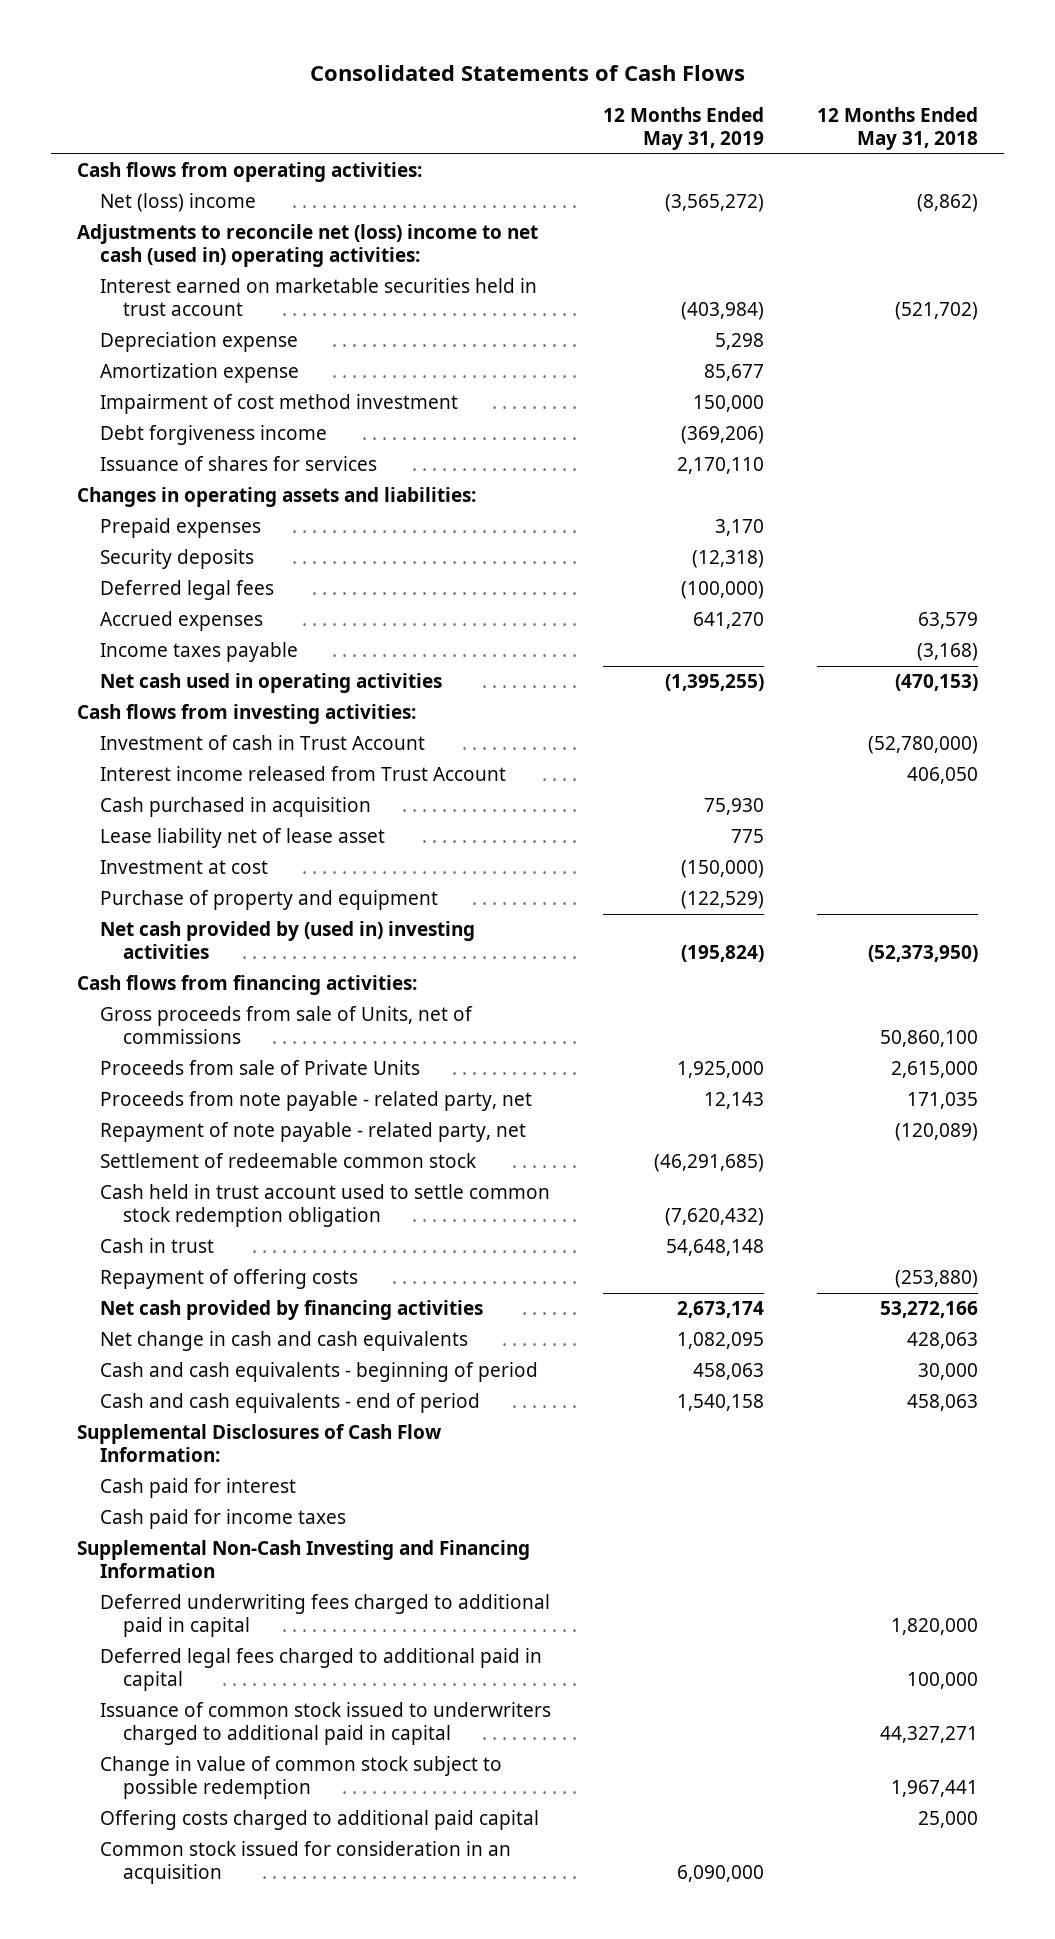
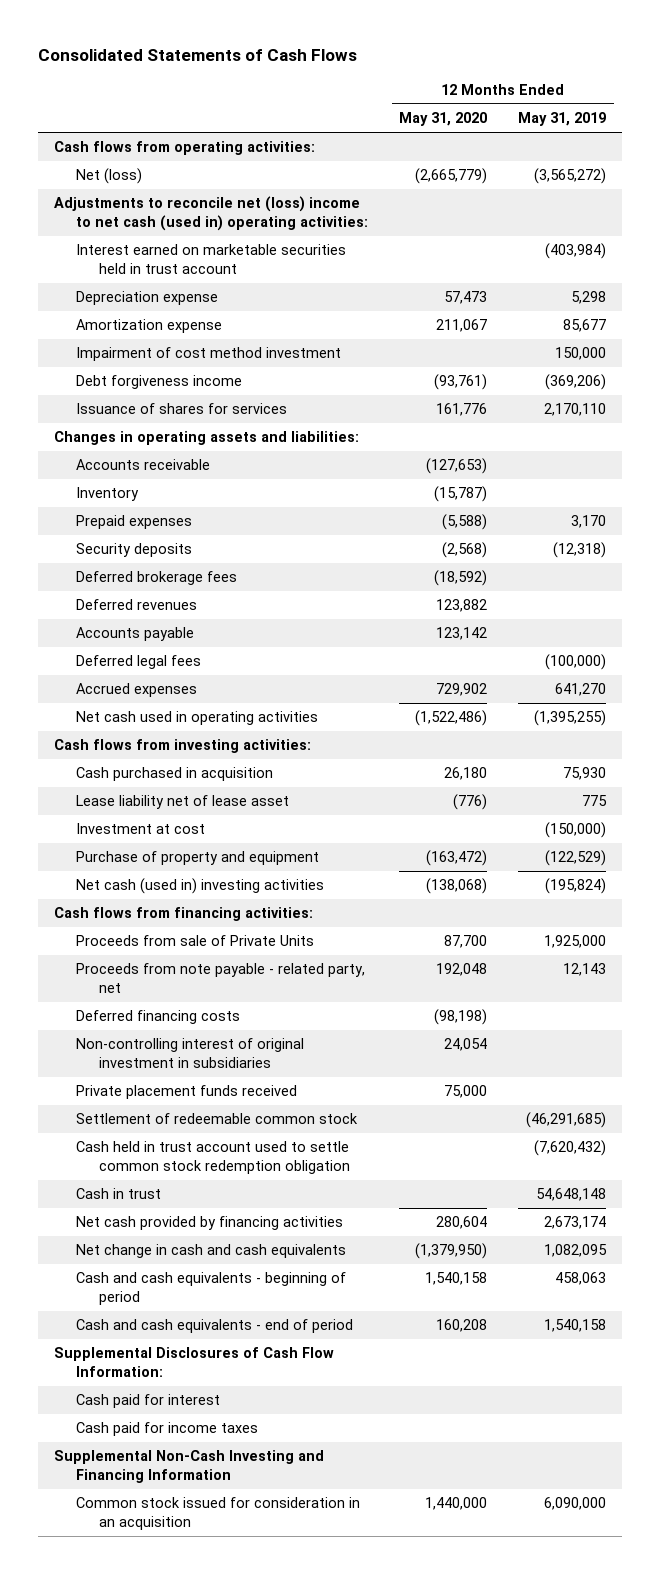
[816,107,978,151] 12 Months Ended May 31, 2018 -> none
none -> [399,112,488,127] May 31, 2020
[100,193,257,213] Net (loss) income -> [76,168,143,185] Net (loss)
none -> [76,459,211,471] Accounts receivable
none -> [76,487,140,502] Inventory
none -> [76,571,238,586] Deferred brokerage fees
none -> [76,599,198,611] Deferred revenues
none -> [76,627,195,642] Accounts payable
[100,642,299,663] Income taxes payable -> none
[100,735,426,751] Investment of cash in Trust Account -> none
[100,766,507,782] Interest income released from Trust Account -> none
[100,921,476,960] Net cash provided by (used in) investing activities -> [76,878,325,895] Net cash (used in) investing activities
[100,1006,474,1045] Gross proceeds from sale of Units, net of commissions -> none
[100,1122,527,1143] Repayment of note payable - related party, net -> none
none -> [76,1010,241,1025] Deferred financing costs
none -> [76,1038,305,1068] Non-controlling interest of original investment in subsidiaries
none -> [76,1085,298,1100] Private placement funds received
[100,1269,359,1290] Repayment of offering costs -> none
[100,1594,551,1638] Deferred underwriting fees charged to additional paid in capital -> none
[100,1648,543,1692] Deferred legal fees charged to additional paid in capital -> none
[100,1702,552,1746] Issuance of common stock issued to underwriters charged to additional paid in capital -> none
[100,1756,503,1800] Change in value of common stock subject to possible redemption -> none
[100,1810,540,1831] Offering costs charged to additional paid capital -> none

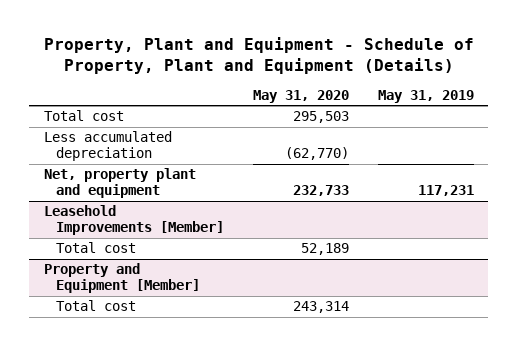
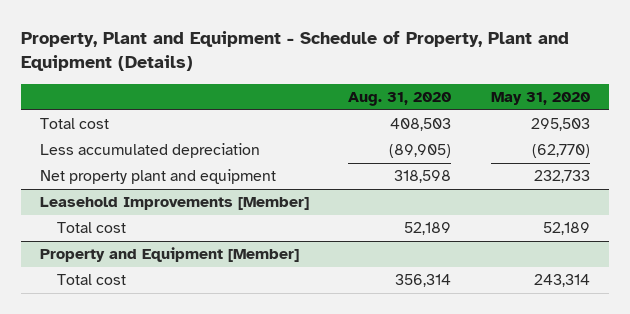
[377,89,474,103] May 31, 2019 -> none
none -> [348,92,452,107] Aug. 31, 2020
[43,168,196,198] Net, property plant and equipment -> [40,169,277,185] Net property plant and equipment

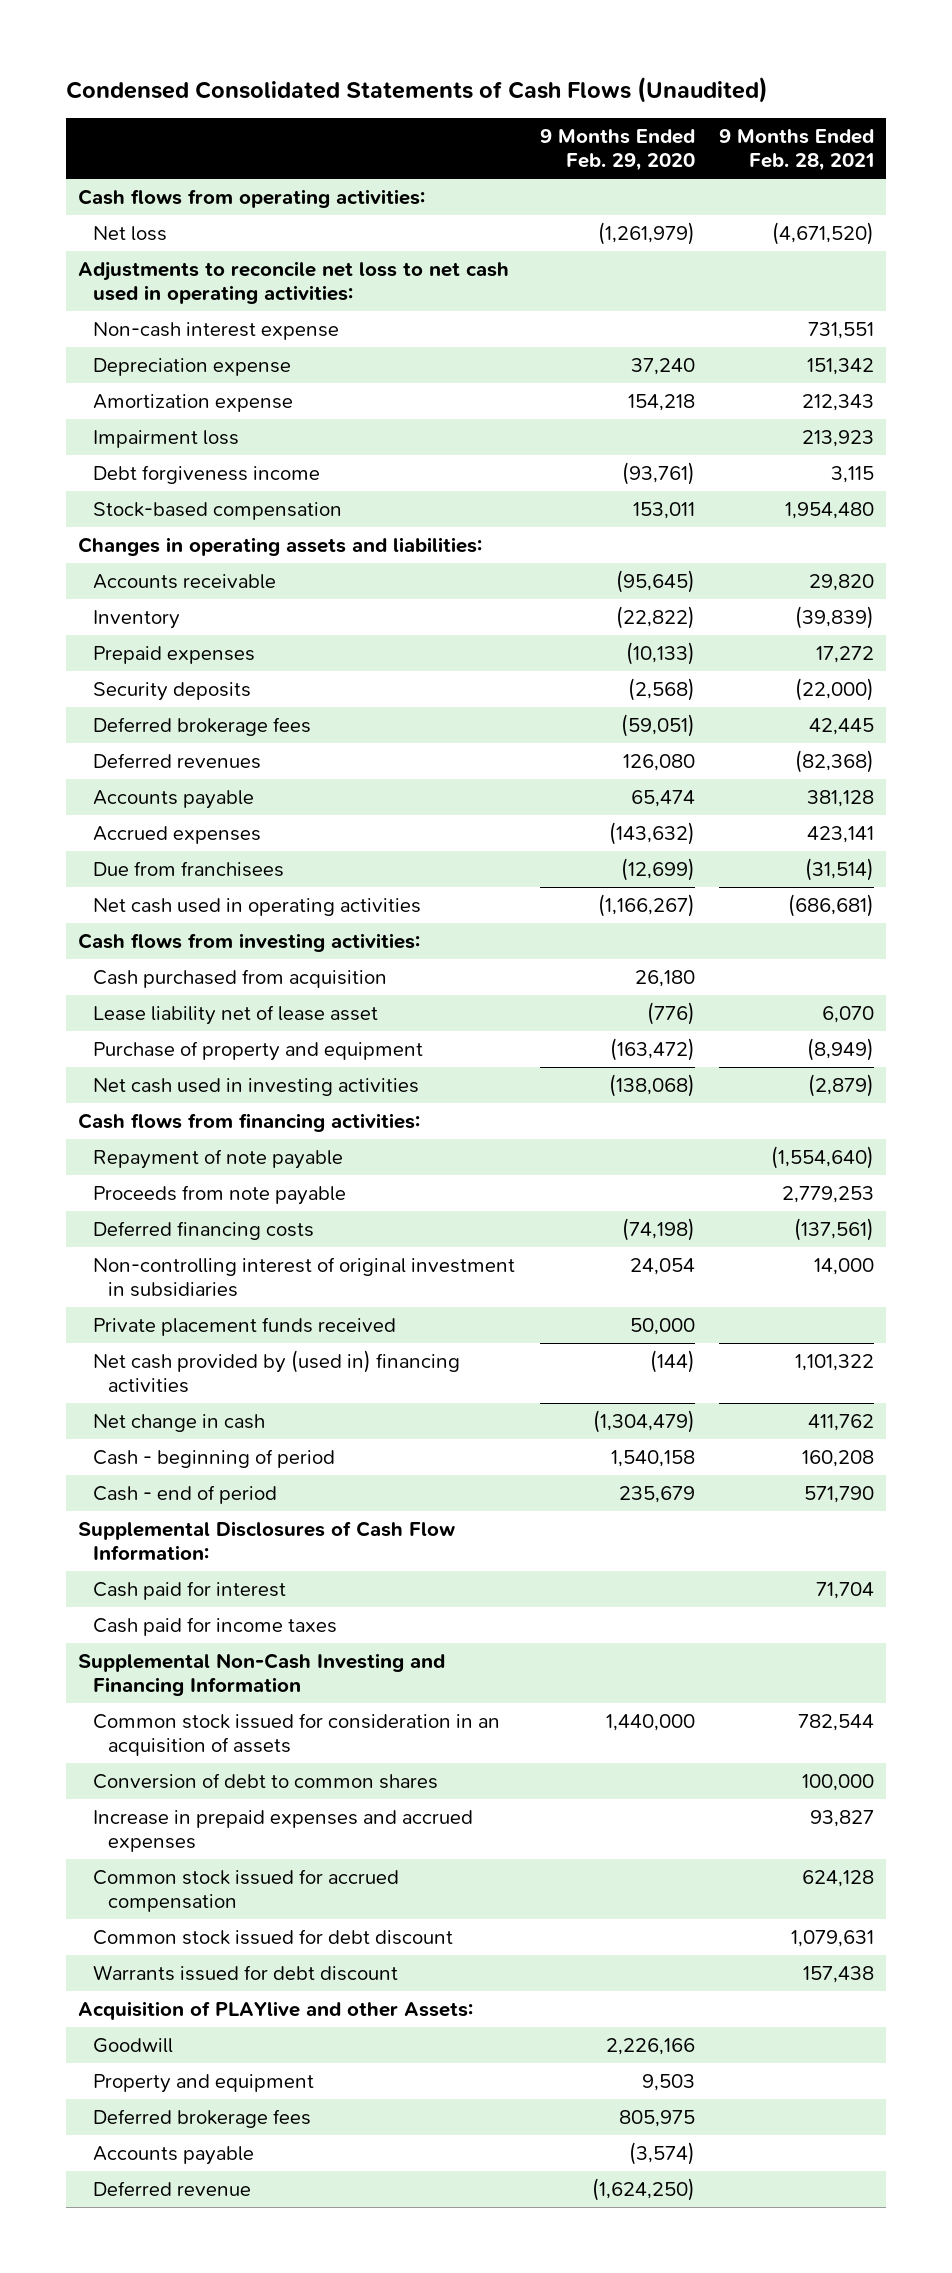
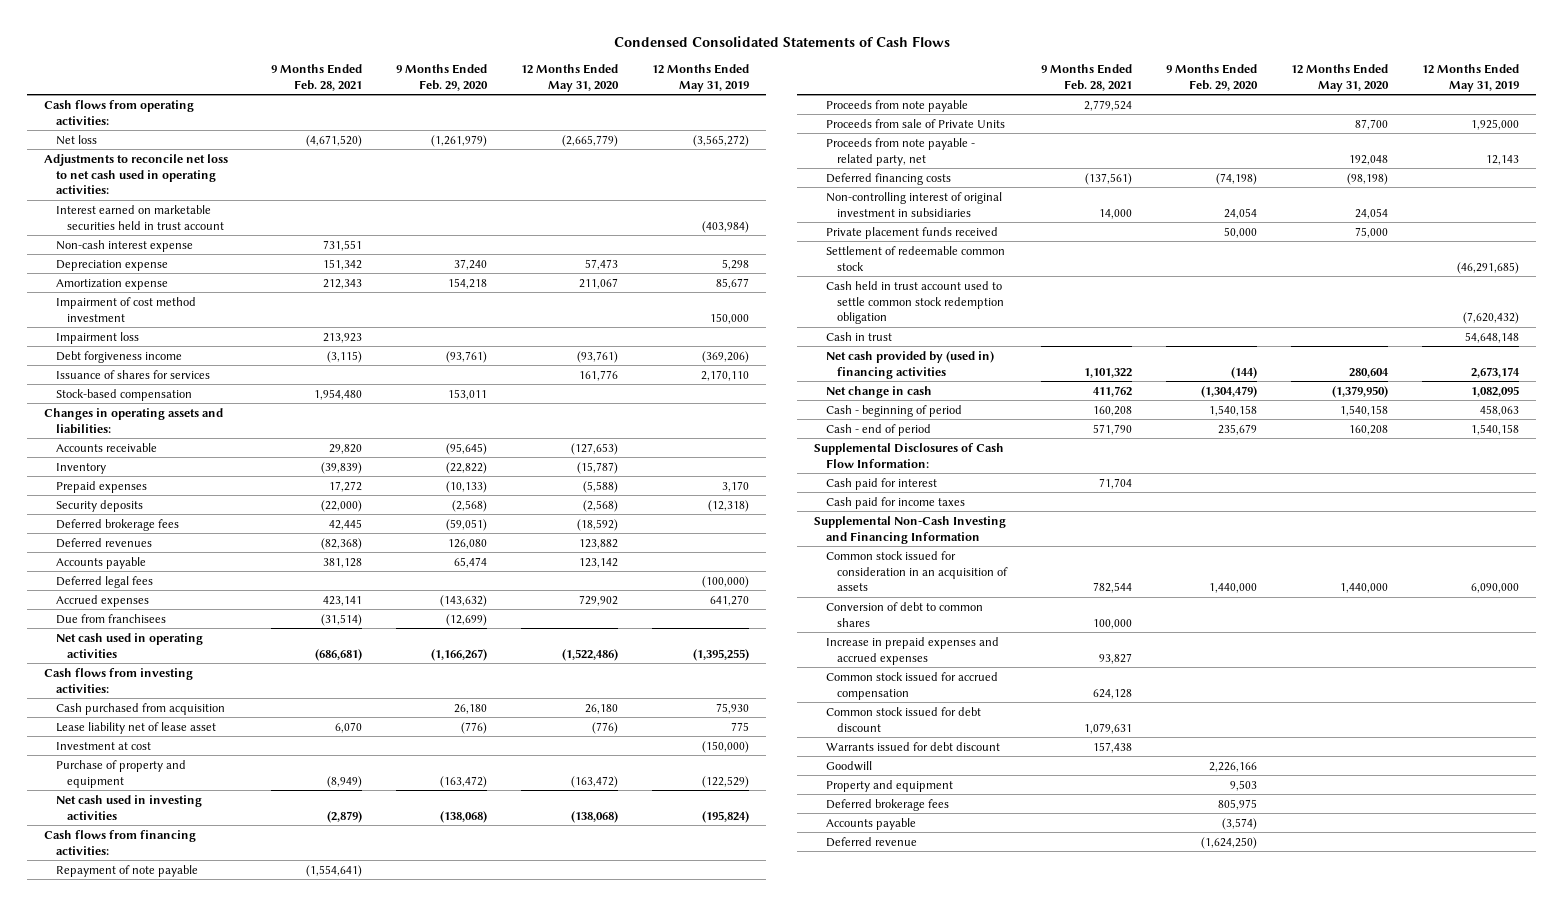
[65,76,768,103] Condensed Consolidated Statements of Cash Flows (Unaudited) -> [613,35,950,47] Condensed Consolidated Statements of Cash Flows
none -> [520,63,619,92] 12 Months Ended May 31, 2020
none -> [652,63,750,92] 12 Months Ended May 31, 2019
none -> [55,204,224,230] Interest earned on marketable securities held in trust account
none -> [55,296,196,322] Impairment of cost method investment
[831,465,875,483] 3,115 -> [326,350,362,363] (3,115)
none -> [55,369,210,379] Issuance of shares for services
none -> [55,575,153,588] Deferred legal fees
none -> [55,741,151,750] Investment at cost
[771,1145,875,1169] (1,554,640) -> [305,864,362,877] (1,554,641)
[782,1185,875,1203] 2,779,253 -> [1083,99,1132,111] 2,779,524
none -> [825,118,1005,128] Proceeds from sale of Private Units
none -> [825,137,975,166] Proceeds from note payable - related party, net
none -> [825,245,1005,271] Settlement of redeemable common stock
none -> [825,280,1004,325] Cash held in trust account used to settle common stock redemption obligation
none -> [825,331,892,341] Cash in trust
[78,2000,474,2020] Acquisition of PLAYlive and other Assets: -> none

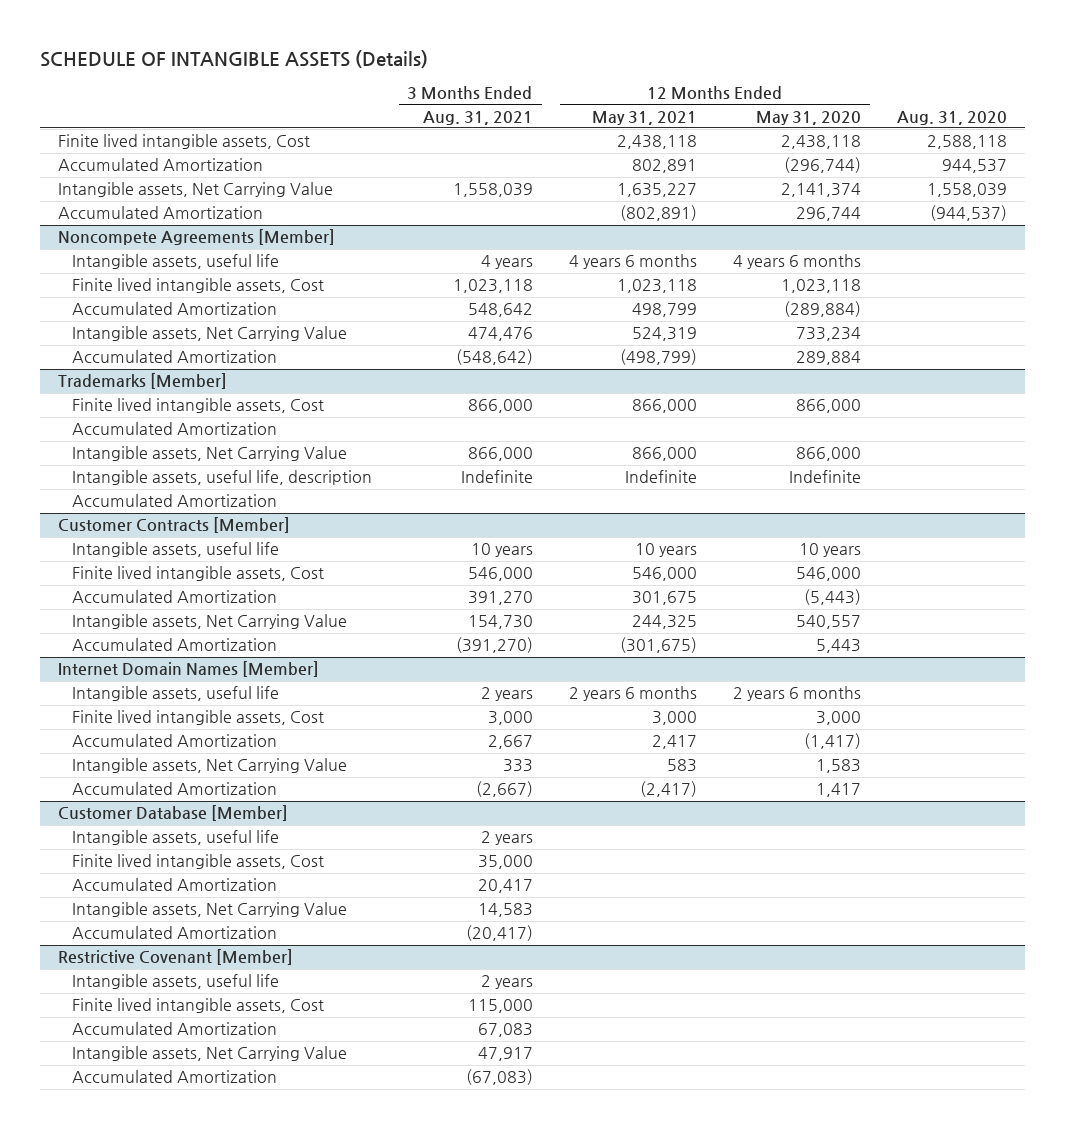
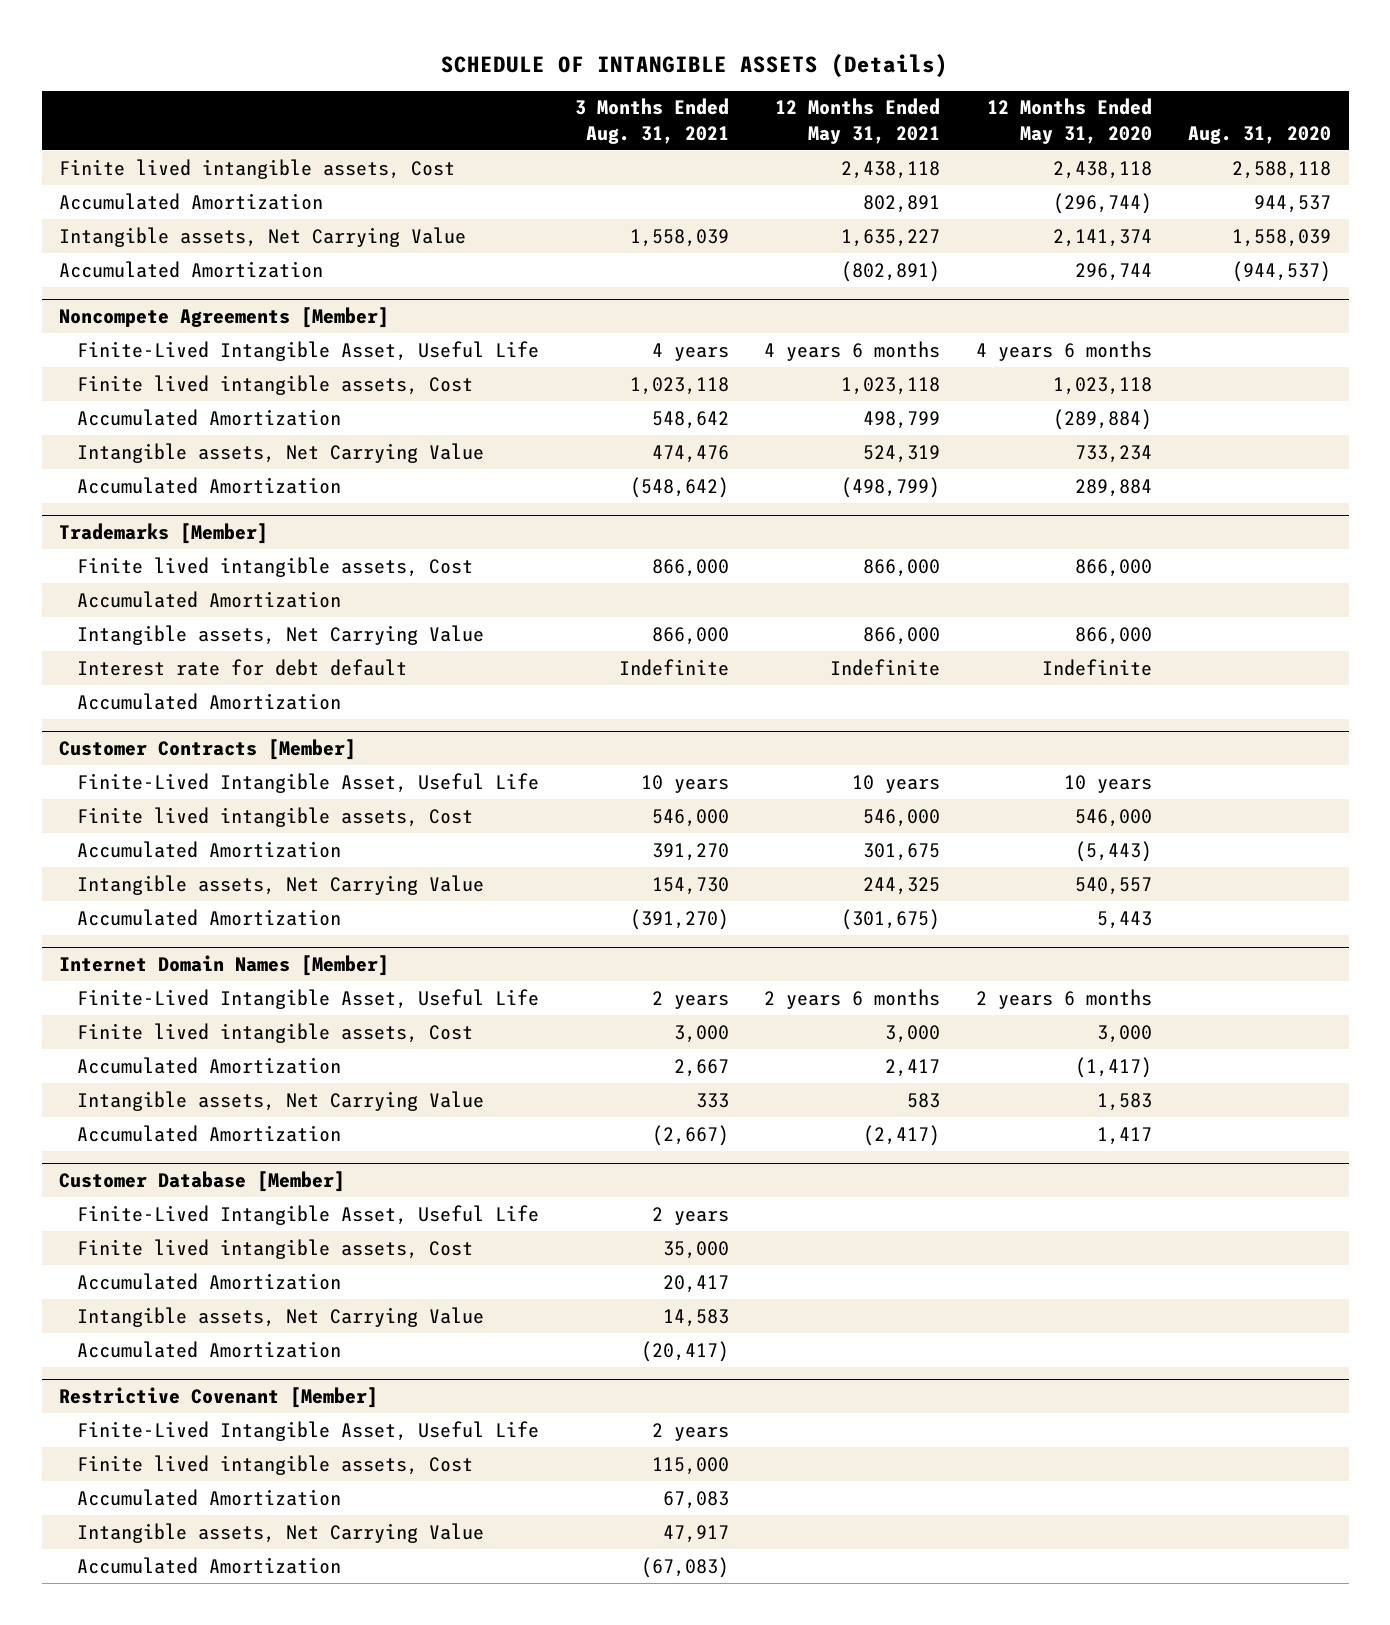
[71,254,279,270] Intangible assets, useful life -> [77,340,540,361] Finite-Lived Intangible Asset, Useful Life
[71,470,372,486] Intangible assets, useful life, description -> [77,658,408,676] Interest rate for debt default
[71,542,279,558] Intangible assets, useful life -> [77,772,540,793] Finite-Lived Intangible Asset, Useful Life
[71,686,279,702] Intangible assets, useful life -> [77,988,540,1009] Finite-Lived Intangible Asset, Useful Life
[71,830,279,846] Intangible assets, useful life -> [77,1204,540,1225] Finite-Lived Intangible Asset, Useful Life
[71,974,279,990] Intangible assets, useful life -> [77,1420,540,1441] Finite-Lived Intangible Asset, Useful Life

